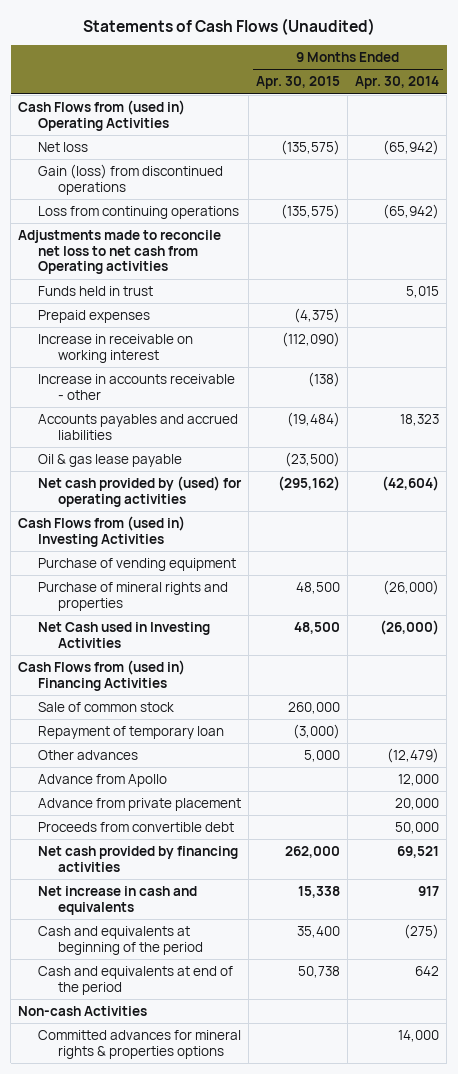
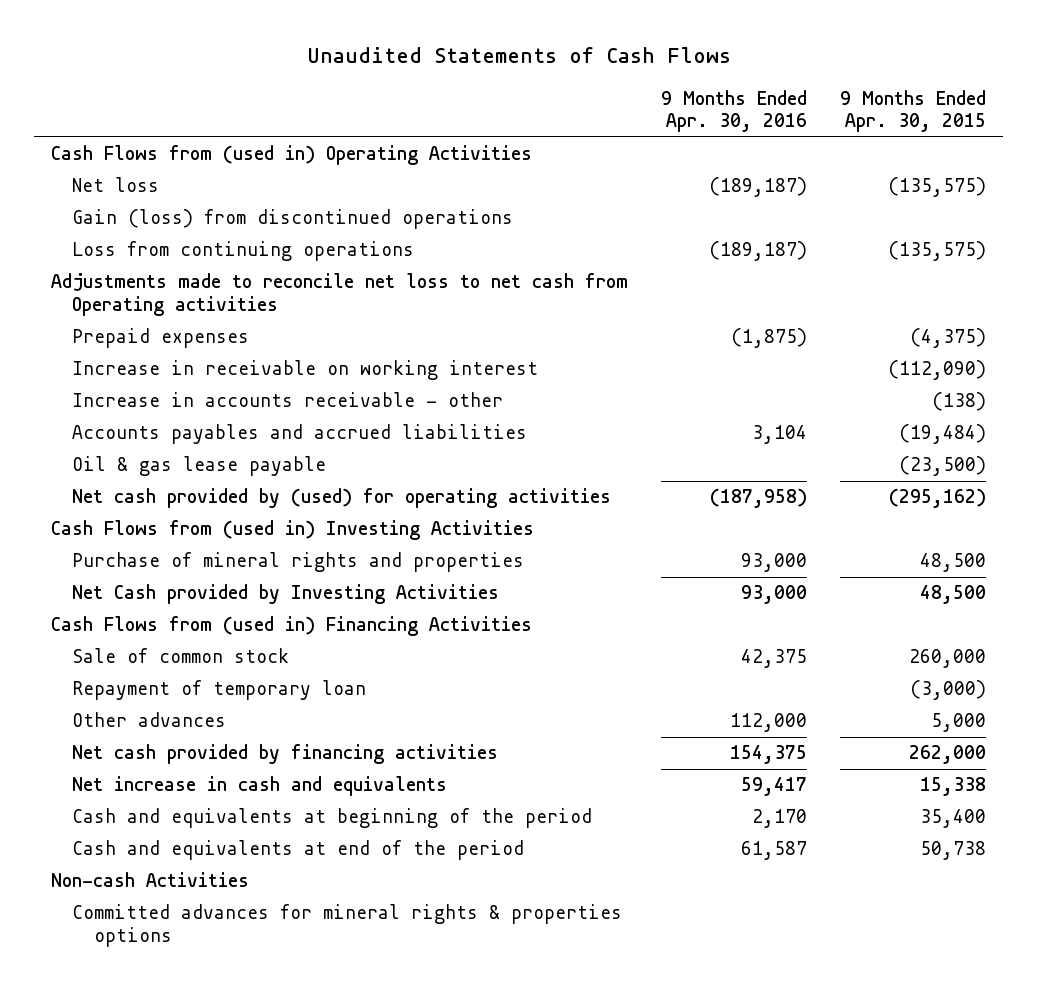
[82,17,375,35] Statements of Cash Flows (Unaudited) -> [306,47,731,64] Unaudited Statements of Cash Flows
[355,76,440,90] Apr. 30, 2014 -> none
none -> [661,89,808,133] 9 Months Ended Apr. 30, 2016
[38,286,154,297] Funds held in trust -> none
[38,558,237,572] Purchase of vending equipment -> none
[38,622,211,648] Net Cash used in Investing Activities -> [72,584,500,605] Net Cash provided by Investing Activities
[38,774,168,788] Advance from Apollo -> none
[38,798,242,812] Advance from private placement -> none
[38,822,235,833] Proceeds from convertible debt -> none

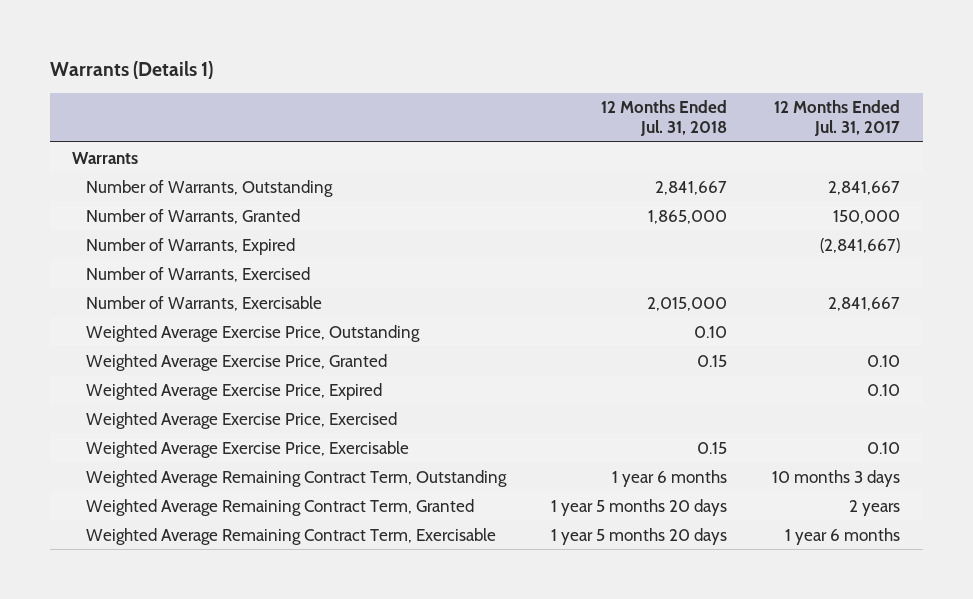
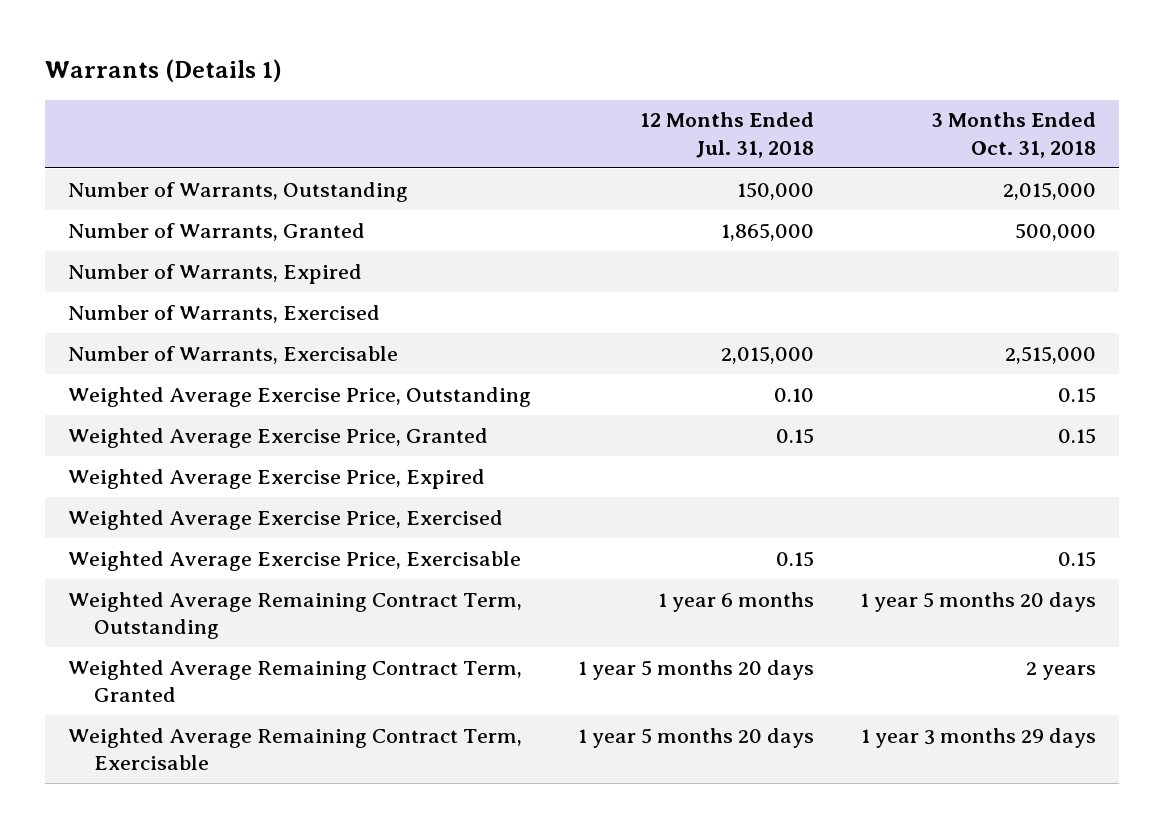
[774,100,901,137] 12 Months Ended Jul. 31, 2017 -> none
none -> [930,112,1096,158] 3 Months Ended Oct. 31, 2018
[72,151,139,164] Warrants -> none
[655,180,728,195] 2,841,667 -> [736,181,814,200] 150,000

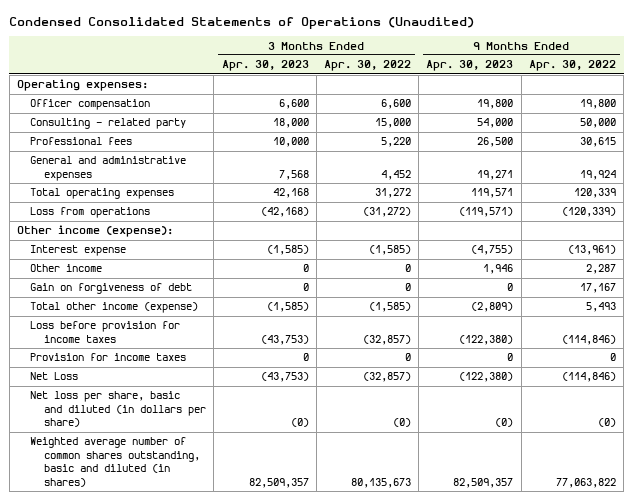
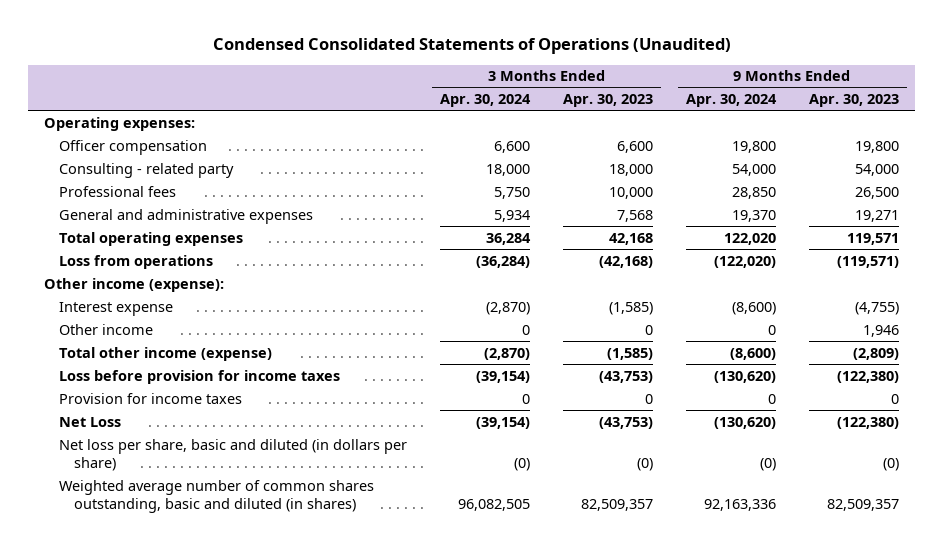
[323,60,411,72] Apr. 30, 2022 -> none
[528,60,616,72] Apr. 30, 2022 -> none
none -> [440,94,532,108] Apr. 30, 2024
none -> [685,94,777,108] Apr. 30, 2024
[30,283,193,295] Gain on forgiveness of debt -> none

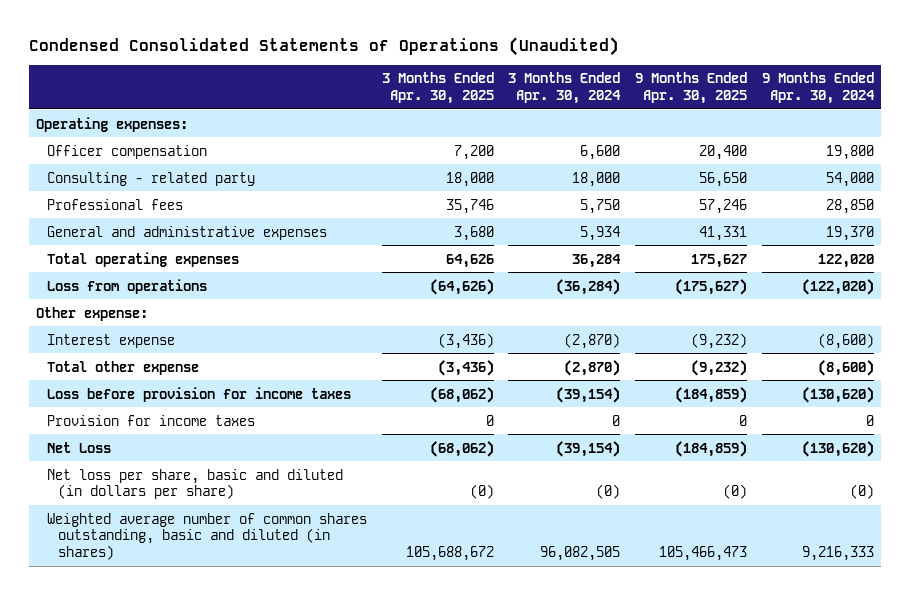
[563,94,654,108] Apr. 30, 2023 -> none
[808,94,899,108] Apr. 30, 2023 -> none
none -> [381,72,494,104] 3 Months Ended Apr. 30, 2025
none -> [635,72,748,104] 9 Months Ended Apr. 30, 2025
[44,277,225,292] Other income (expense): -> [36,306,149,321] Other expense:
[59,323,154,335] Other income -> none
[59,346,273,361] Total other income (expense) -> [47,360,200,375] Total other expense
[703,498,776,511] 92,163,336 -> [801,546,874,562] 9,216,333

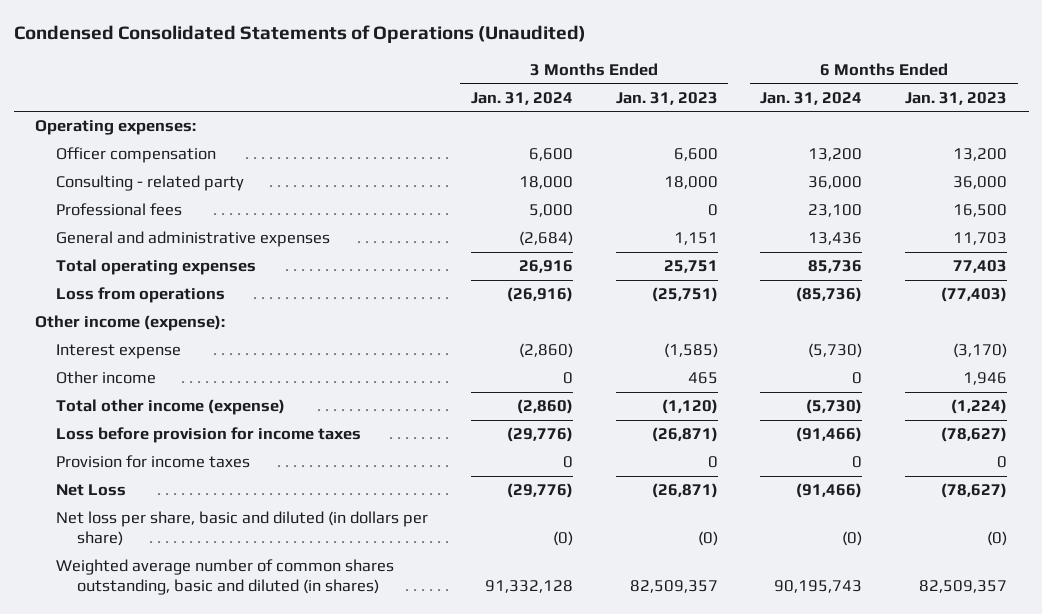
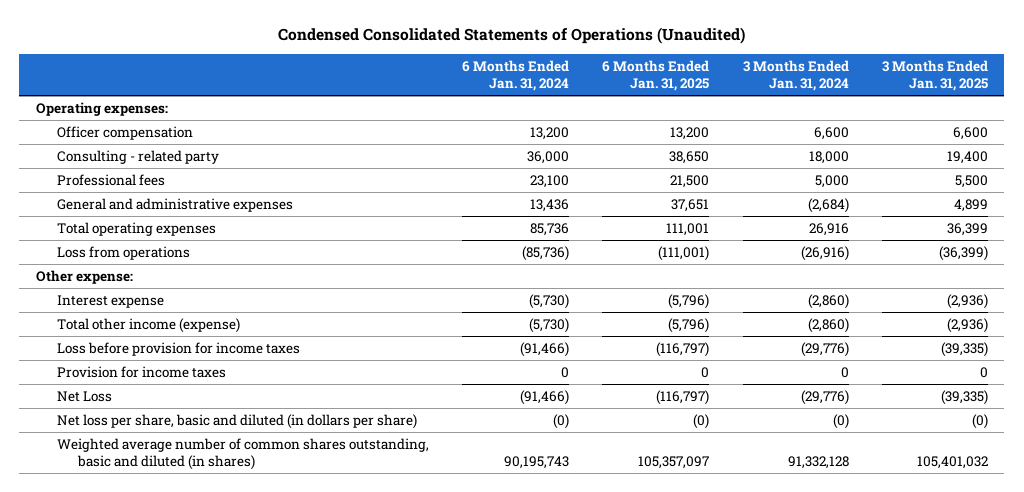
[615,91,718,105] Jan. 31, 2023 -> none
[905,91,1008,105] Jan. 31, 2023 -> none
none -> [602,60,710,91] 6 Months Ended Jan. 31, 2025
none -> [881,60,988,91] 3 Months Ended Jan. 31, 2025
[34,315,225,332] Other income (expense): -> [35,270,133,285] Other expense:
[55,371,156,385] Other income -> none

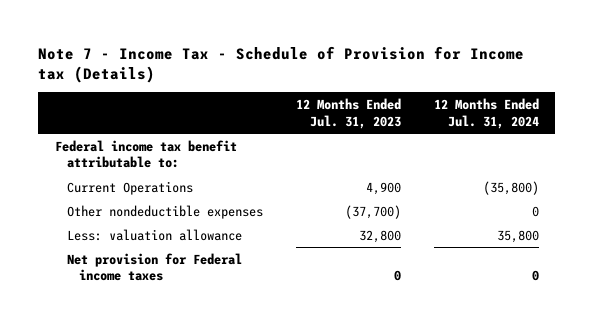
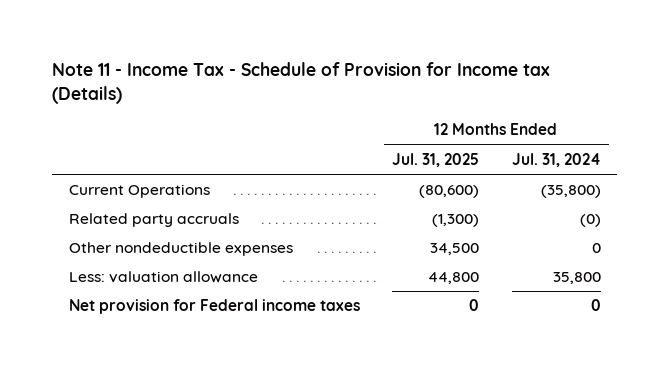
[38,45,525,84] Note 7 - Income Tax - Schedule of Provision for Income tax (Details) -> [52,62,551,104] Note 11 - Income Tax - Schedule of Provision for Income tax (Details)
[295,98,401,129] 12 Months Ended Jul. 31, 2023 -> none
none -> [392,152,480,167] Jul. 31, 2025
[54,139,237,169] Federal income tax benefit attributable to: -> none
none -> [68,213,239,228] Related party accruals

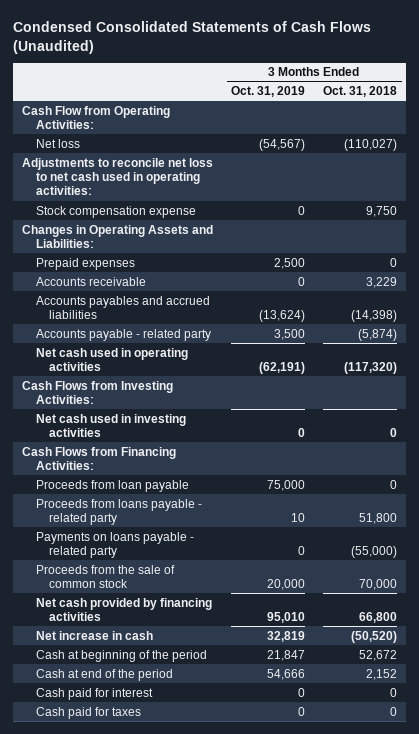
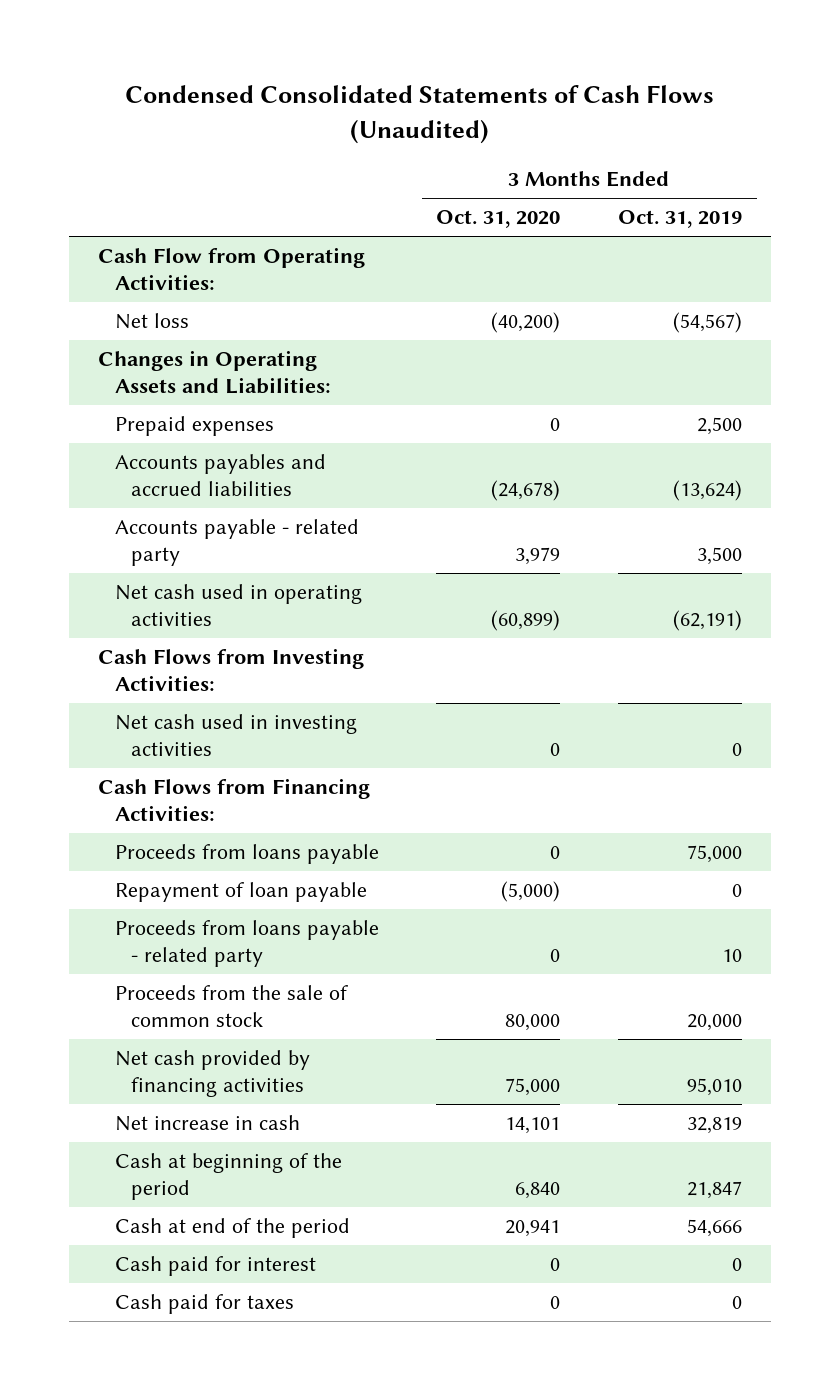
[323,85,398,97] Oct. 31, 2018 -> none
none -> [436,210,561,229] Oct. 31, 2020
[22,157,214,196] Adjustments to reconcile net loss to net cash used in operating activities: -> none
[35,205,196,218] Stock compensation expense -> none
[35,276,146,286] Accounts receivable -> none
[35,479,189,492] Proceeds from loan payable -> [114,844,379,865] Proceeds from loans payable
none -> [114,882,367,903] Repayment of loan payable
[35,531,194,558] Payments on loans payable - related party -> none

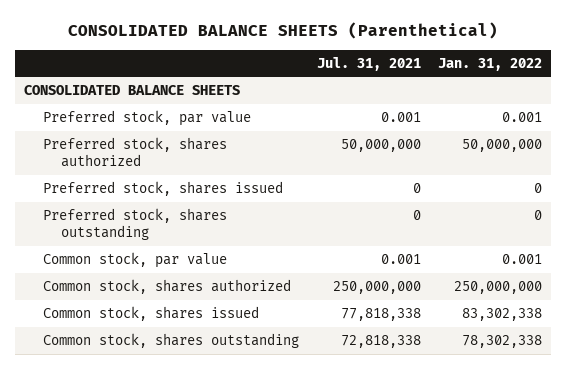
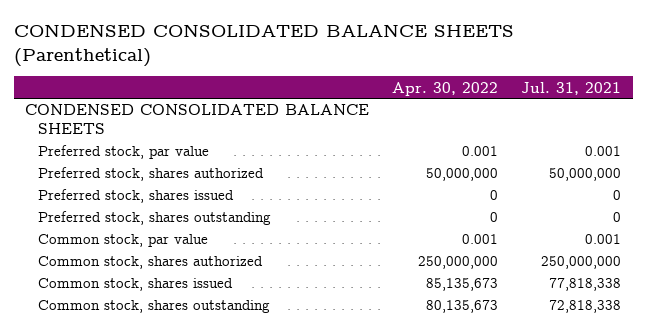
[68,22,499,40] CONSOLIDATED BALANCE SHEETS (Parenthetical) -> [13,24,514,67] CONDENSED CONSOLIDATED BALANCE SHEETS (Parenthetical)
[438,57,543,71] Jan. 31, 2022 -> none
none -> [392,81,499,96] Apr. 30, 2022
[24,85,241,96] CONSOLIDATED BALANCE SHEETS -> [25,104,370,134] CONDENSED CONSOLIDATED BALANCE SHEETS

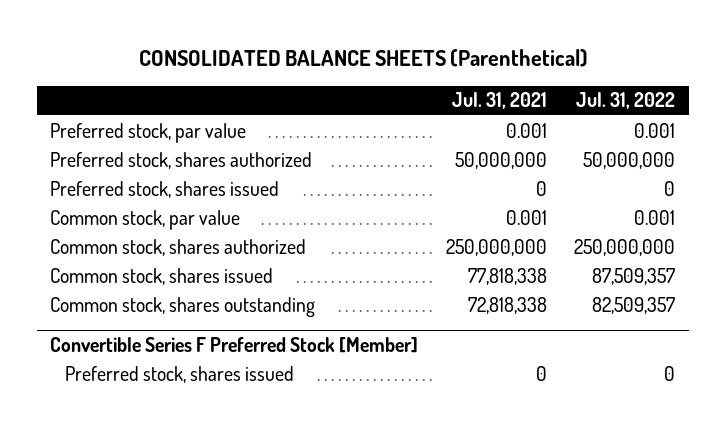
[13,24,514,67] CONDENSED CONSOLIDATED BALANCE SHEETS (Parenthetical) -> [138,49,588,68] CONSOLIDATED BALANCE SHEETS (Parenthetical)
[392,81,499,96] Apr. 30, 2022 -> none
none -> [575,92,675,110] Jul. 31, 2022
[25,104,370,134] CONDENSED CONSOLIDATED BALANCE SHEETS -> none
[37,211,271,226] Preferred stock, shares outstanding -> none
none -> [50,336,419,353] Convertible Series F Preferred Stock [Member]
none -> [65,365,295,383] Preferred stock, shares issued

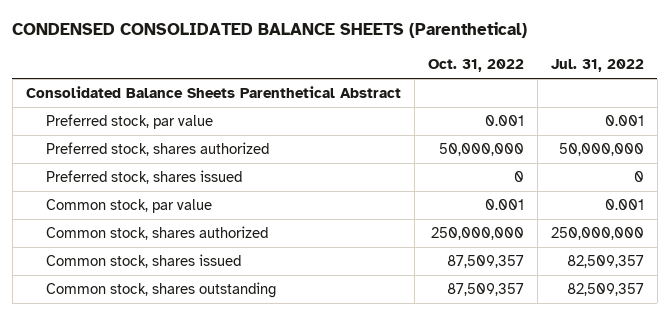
[138,49,588,68] CONSOLIDATED BALANCE SHEETS (Parenthetical) -> [12,22,528,39] CONDENSED CONSOLIDATED BALANCE SHEETS (Parenthetical)
[451,92,547,110] Jul. 31, 2021 -> none
none -> [427,59,524,73] Oct. 31, 2022
none -> [25,86,401,99] Consolidated Balance Sheets Parenthetical Abstract
[591,267,675,285] 87,509,357 -> [566,255,644,269] 82,509,357
[50,336,419,353] Convertible Series F Preferred Stock [Member] -> none
[65,365,295,383] Preferred stock, shares issued -> none

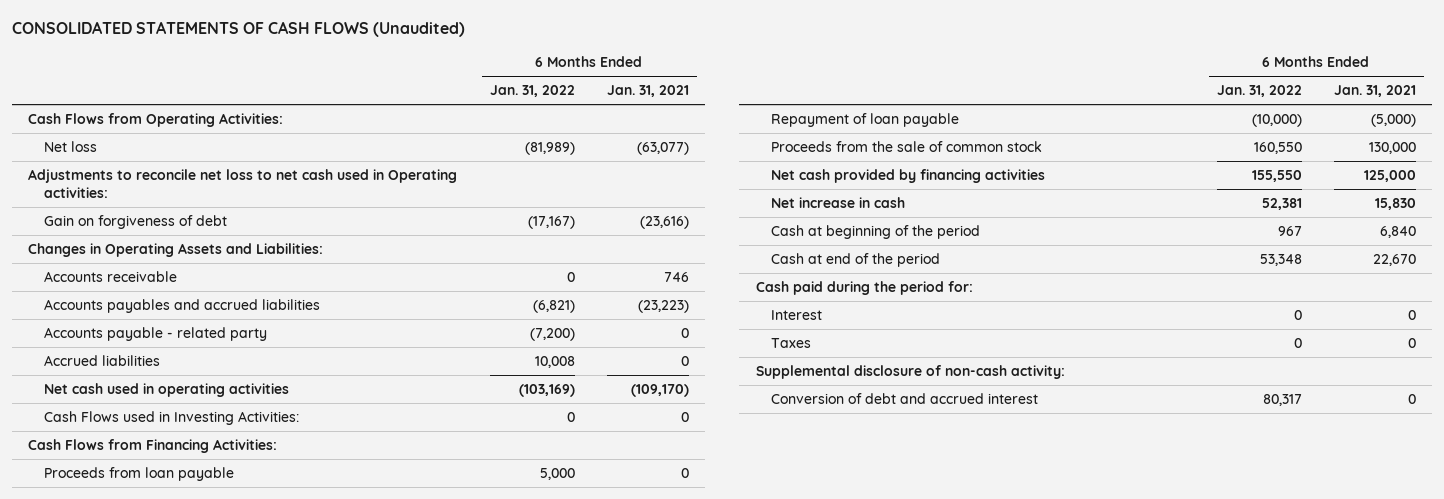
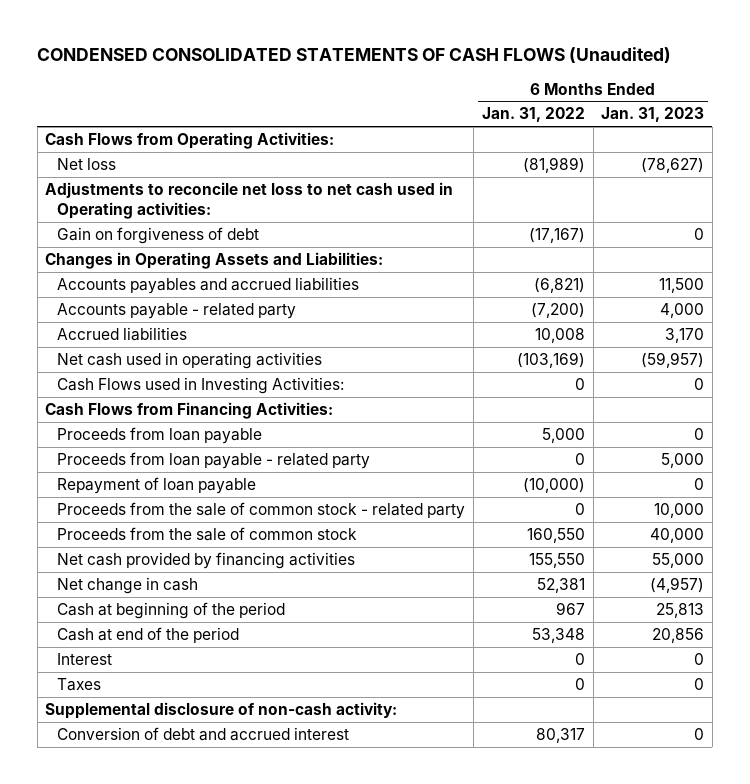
[12,20,466,37] CONSOLIDATED STATEMENTS OF CASH FLOWS (Unaudited) -> [37,47,672,64] CONDENSED CONSOLIDATED STATEMENTS OF CASH FLOWS (Unaudited)
[606,85,689,98] Jan. 31, 2021 -> none
none -> [601,107,705,123] Jan. 31, 2023
[43,271,177,283] Accounts receivable -> none
none -> [57,452,371,470] Proceeds from loan payable - related party
none -> [57,502,466,520] Proceeds from the sale of common stock - related party
[770,197,905,209] Net increase in cash -> [57,577,199,595] Net change in cash
[755,281,973,296] Cash paid during the period for: -> none

